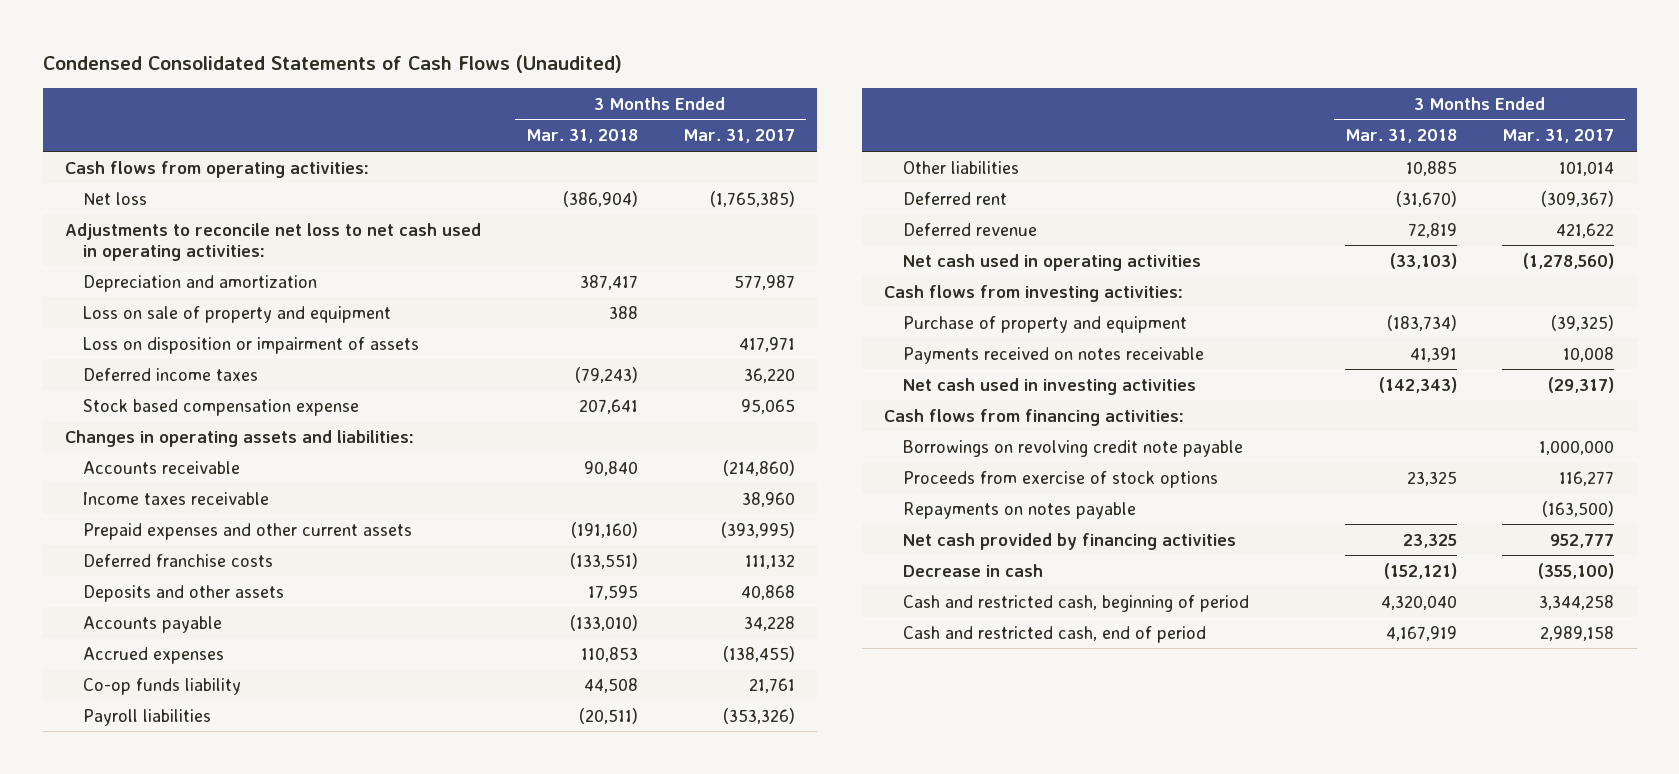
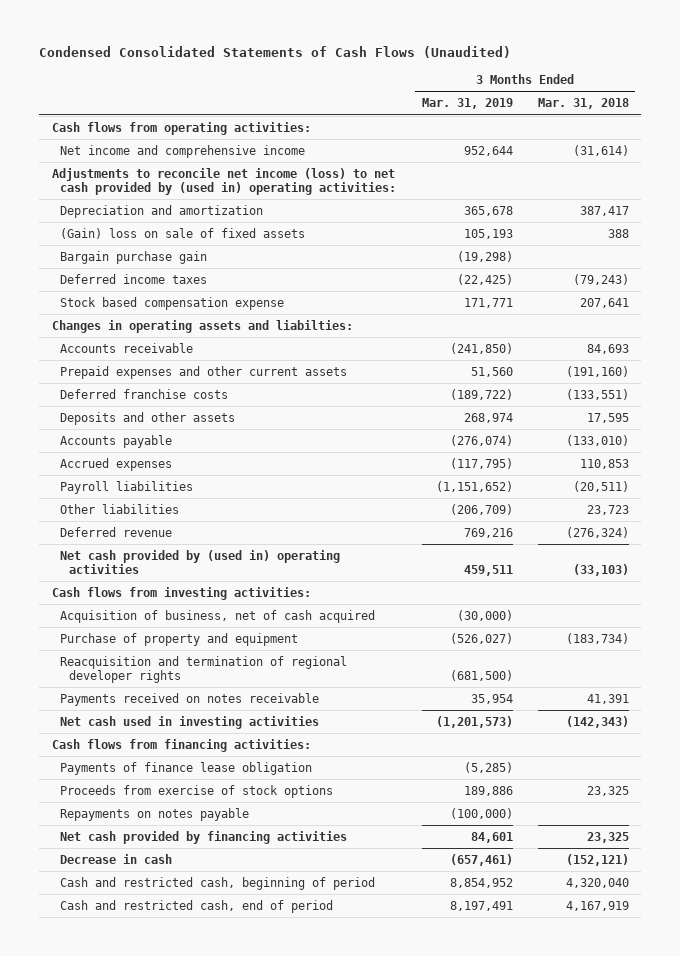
[682,129,795,144] Mar. 31, 2017 -> none
none -> [421,98,513,110] Mar. 31, 2019
[83,191,148,205] Net loss -> none
none -> [60,144,306,158] Net income and comprehensive income
[65,222,482,261] Adjustments to reconcile net loss to net cash used in operating activities: -> [51,167,397,195] Adjustments to reconcile net income (loss) to net cash provided by (used in) operating activities:
[83,336,420,354] Loss on disposition or impairment of assets -> none
[83,305,392,323] Loss on sale of property and equipment -> [60,227,306,239] (Gain) loss on sale of fixed assets
none -> [60,250,208,264] Bargain purchase gain
[83,491,270,505] Income taxes receivable -> none
[65,429,415,447] Changes in operating assets and liabilities: -> [51,319,353,333] Changes in operating assets and liabilties:
[583,460,638,476] 90,840 -> [586,343,629,354] 84,693
[83,677,242,695] Co-op funds liability -> none
[902,222,1037,236] Deferred revenue -> none
[1406,160,1458,176] 10,885 -> [586,504,629,515] 23,723
[902,191,1007,205] Deferred rent -> [60,526,173,537] Deferred revenue
[1396,190,1458,207] (31,670) -> [565,526,629,538] (276,324)
[902,253,1201,271] Net cash used in operating activities -> [60,549,341,574] Net cash provided by (used in) operating activities
none -> [60,609,376,623] Acquisition of business, net of cash acquired
none -> [60,655,348,683] Reacquisition and termination of regional developer rights
[902,439,1243,457] Borrowings on revolving credit note payable -> none
none -> [60,761,313,775] Payments of finance lease obligation

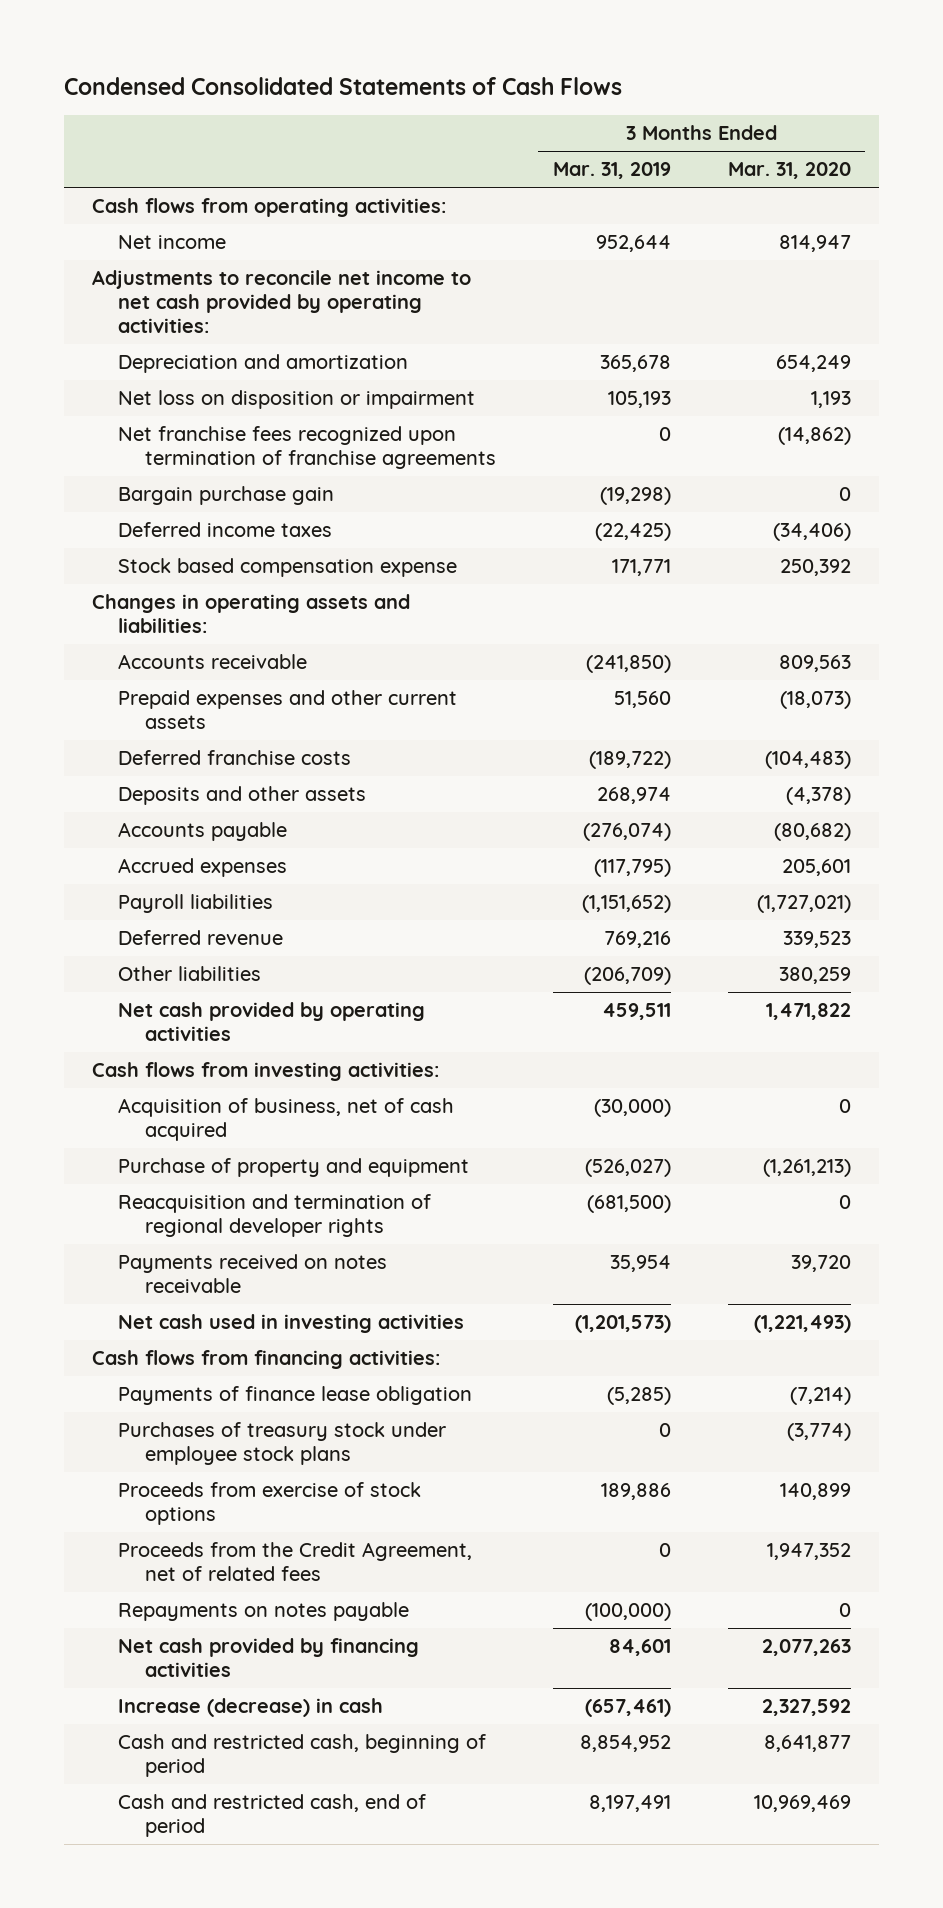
[39,45,512,58] Condensed Consolidated Statements of Cash Flows (Unaudited) -> [63,76,622,95] Condensed Consolidated Statements of Cash Flows
[537,98,629,110] Mar. 31, 2018 -> none
none -> [727,162,851,180] Mar. 31, 2020
[60,144,306,158] Net income and comprehensive income -> [118,235,227,250] Net income
[51,167,397,195] Adjustments to reconcile net income (loss) to net cash provided by (used in) operating activities: -> [92,270,472,334] Adjustments to reconcile net income to net cash provided by operating activities:
[60,227,306,239] (Gain) loss on sale of fixed assets -> [118,390,476,410] Net loss on disposition or impairment
none -> [118,426,496,470] Net franchise fees recognized upon termination of franchise agreements
[51,319,353,333] Changes in operating assets and liabilties: -> [92,594,411,634] Changes in operating assets and liabilities:
[60,503,180,514] Other liabilities -> [118,966,262,982] Other liabilities
[60,549,341,574] Net cash provided by (used in) operating activities -> [118,1002,426,1042] Net cash provided by operating activities
none -> [118,1422,447,1466] Purchases of treasury stock under employee stock plans
none -> [118,1542,473,1582] Proceeds from the Credit Agreement, net of related fees
[60,853,173,864] Decrease in cash -> [118,1698,384,1718] Increase (decrease) in cash

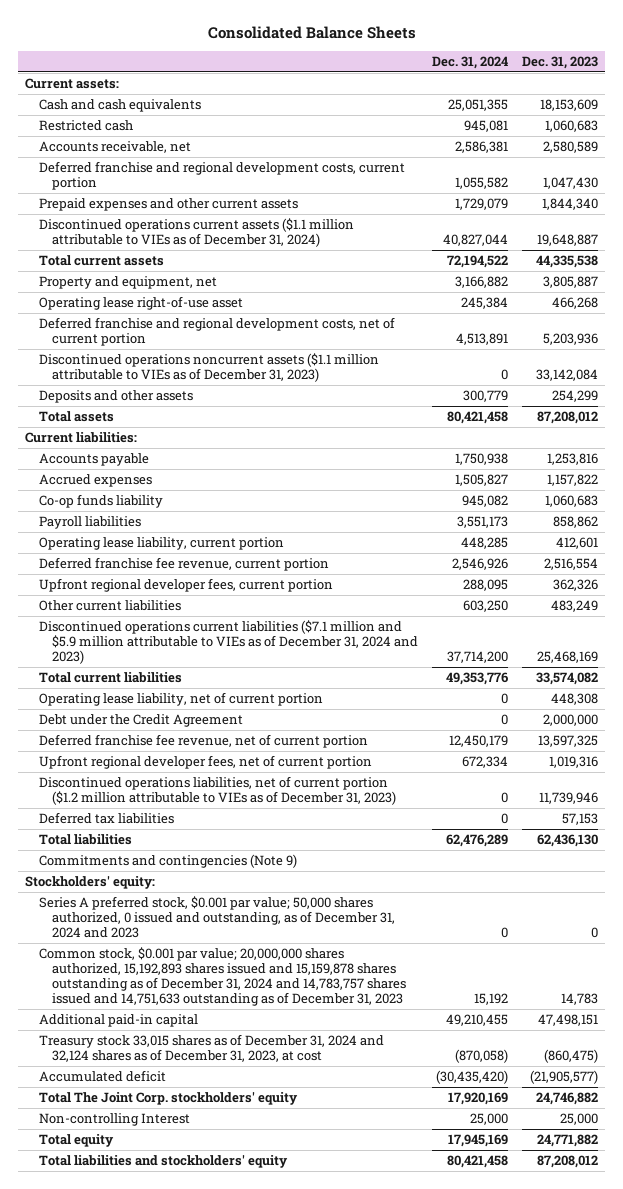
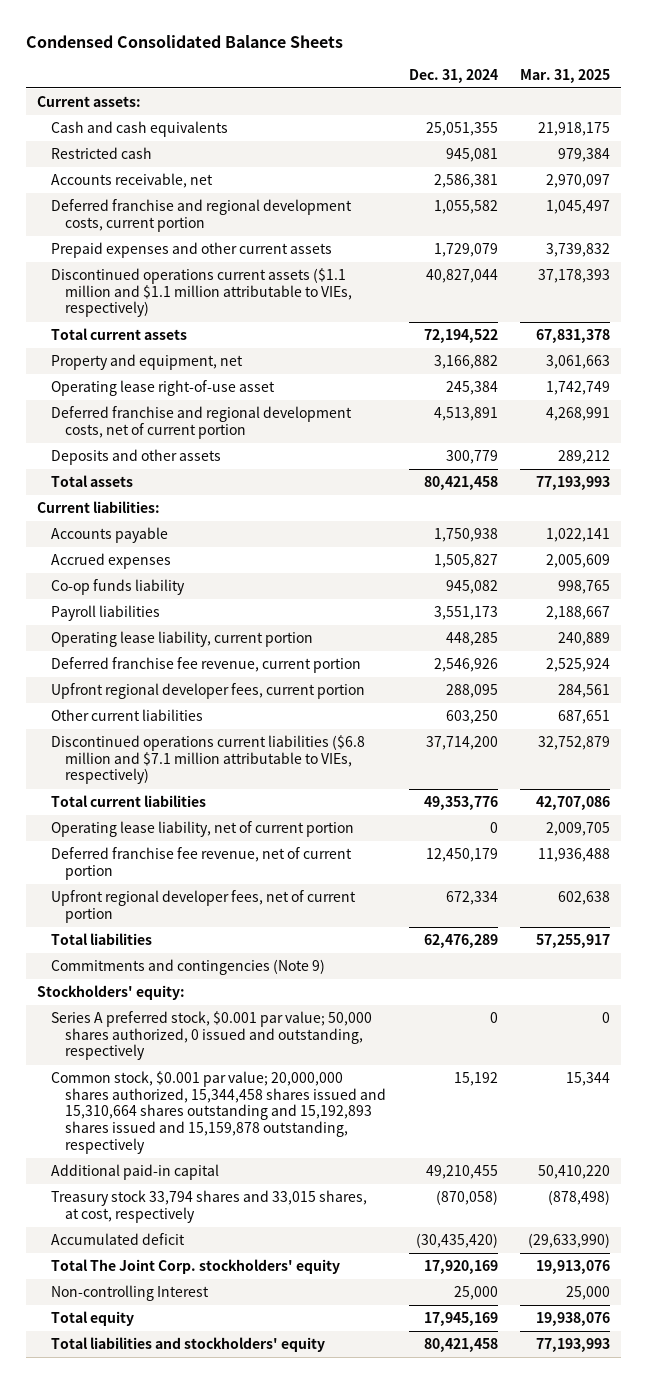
[207,26,416,40] Consolidated Balance Sheets -> [26,34,344,48] Condensed Consolidated Balance Sheets
[522,56,599,70] Dec. 31, 2023 -> none
none -> [520,68,611,83] Mar. 31, 2025
[38,217,354,247] Discontinued operations current assets ($1.1 million attributable to VIEs as of December 31, 2024) -> [51,268,353,318] Discontinued operations current assets ($1.1 million and $1.1 million attributable to VIEs, respectively)
[38,352,379,382] Discontinued operations noncurrent assets ($1.1 million attributable to VIEs as of December 31, 2023) -> none
[38,619,418,665] Discontinued operations current liabilities ($7.1 million and $5.9 million attributable to VIEs as of December 31, 2024 and 2023) -> [51,735,366,785] Discontinued operations current liabilities ($6.8 million and $7.1 million attributable to VIEs, respectively)
[38,713,243,727] Debt under the Credit Agreement -> none
[38,775,396,805] Discontinued operations liabilities, net of current portion ($1.2 million attributable to VIEs as of December 31, 2023) -> none
[38,811,174,824] Deferred tax liabilities -> none
[38,895,395,939] Series A preferred stock, $0.001 par value; 50,000 shares authorized, 0 issued and outstanding, as of December 31, 2024 and 2023 -> [51,1011,373,1061] Series A preferred stock, $0.001 par value; 50,000 shares authorized, 0 issued and outstanding, respectively
[38,946,406,1007] Common stock, $0.001 par value; 20,000,000 shares authorized, 15,192,893 shares issued and 15,159,878 shares outstanding as of December 31, 2024 and 14,783,757 shares issued and 14,751,633 outstanding as of December 31, 2023 -> [51,1071,387,1154] Common stock, $0.001 par value; 20,000,000 shares authorized, 15,344,458 shares issued and 15,310,664 shares outstanding and 15,192,893 shares issued and 15,159,878 outstanding, respectively
[38,1033,384,1062] Treasury stock 33,015 shares as of December 31, 2024 and 32,124 shares as of December 31, 2023, at cost -> [51,1190,368,1223] Treasury stock 33,794 shares and 33,015 shares, at cost, respectively

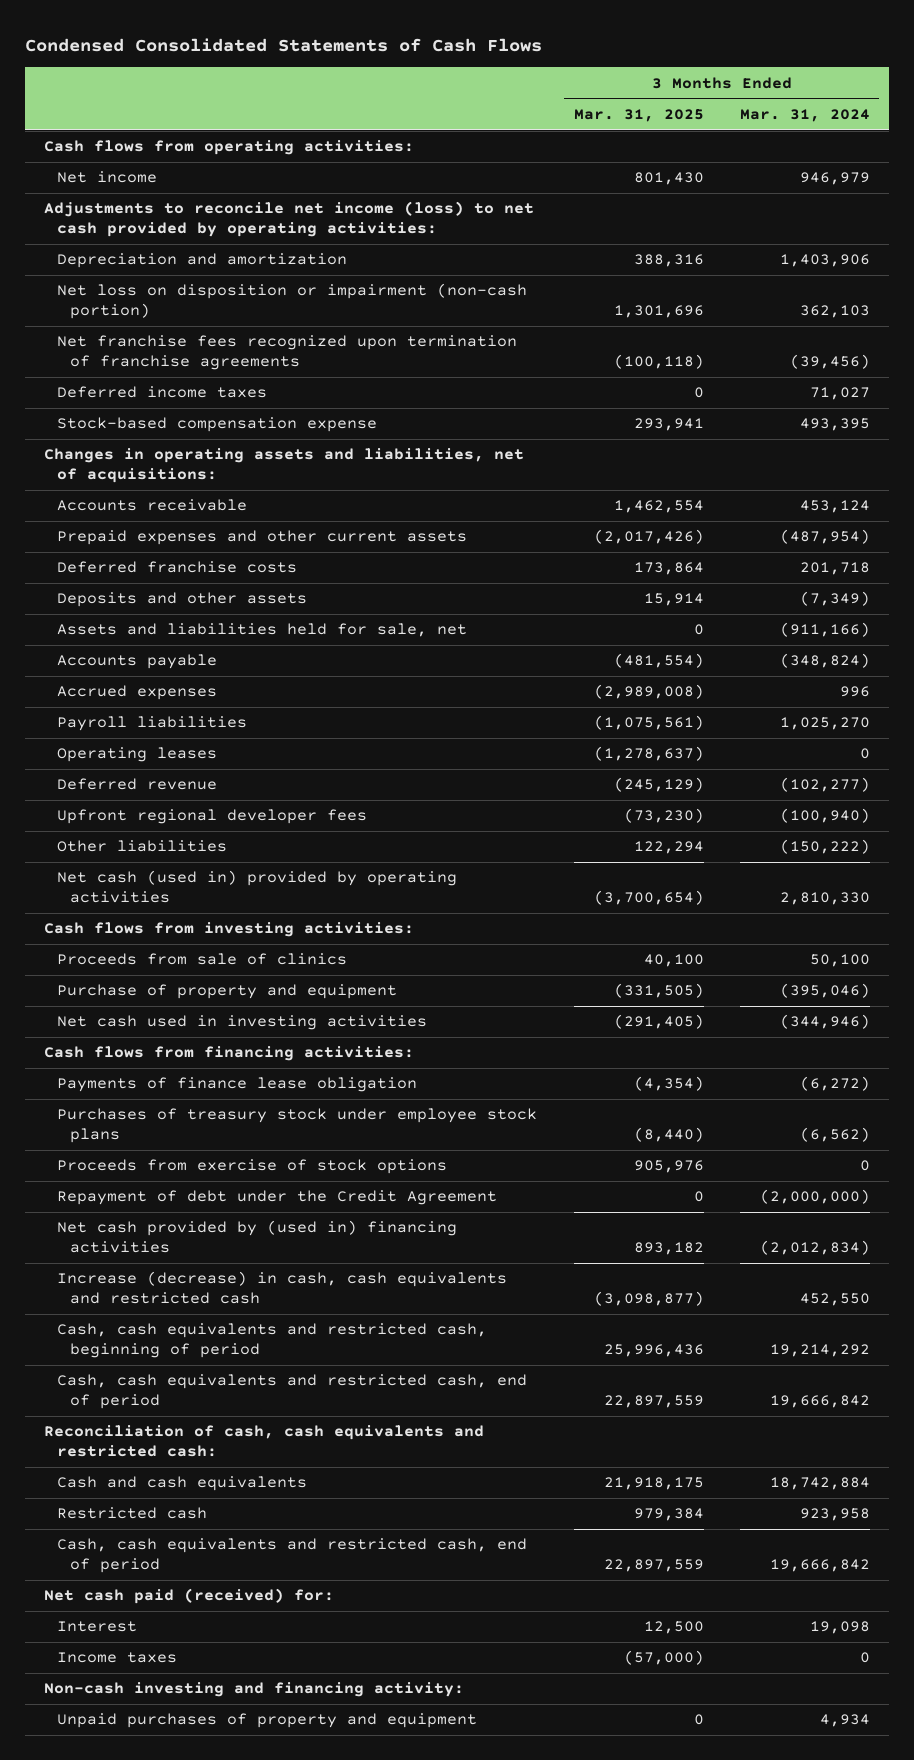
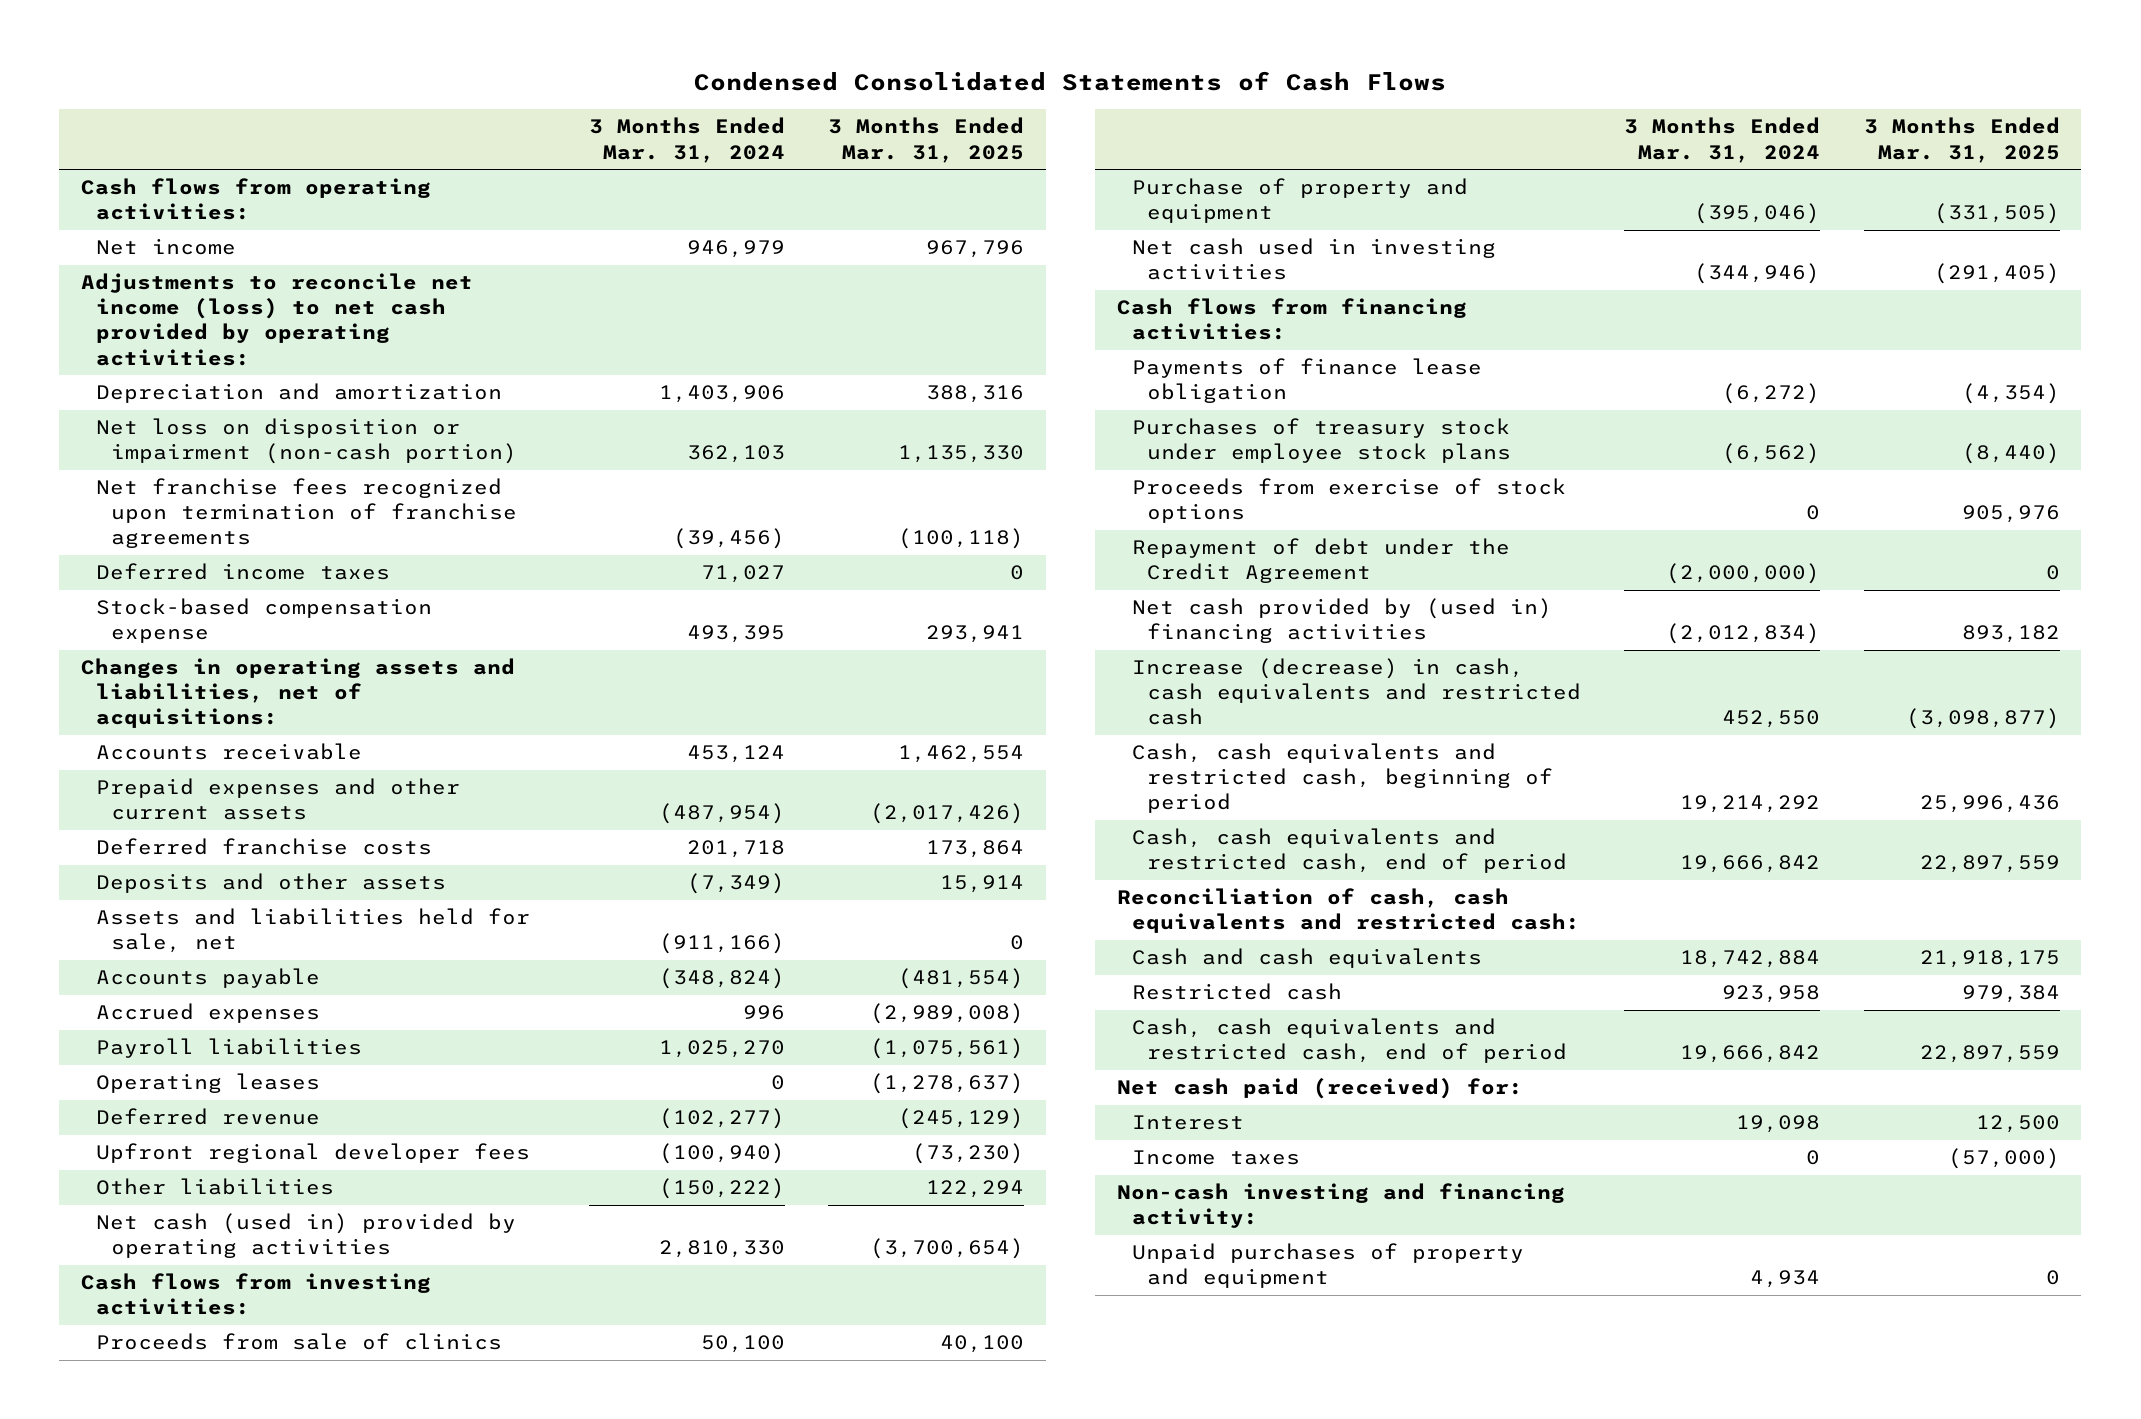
[633,172,704,186] 801,430 -> [926,240,1025,259] 967,796
[613,305,704,319] 1,301,696 -> [898,445,1025,464] 1,135,330

